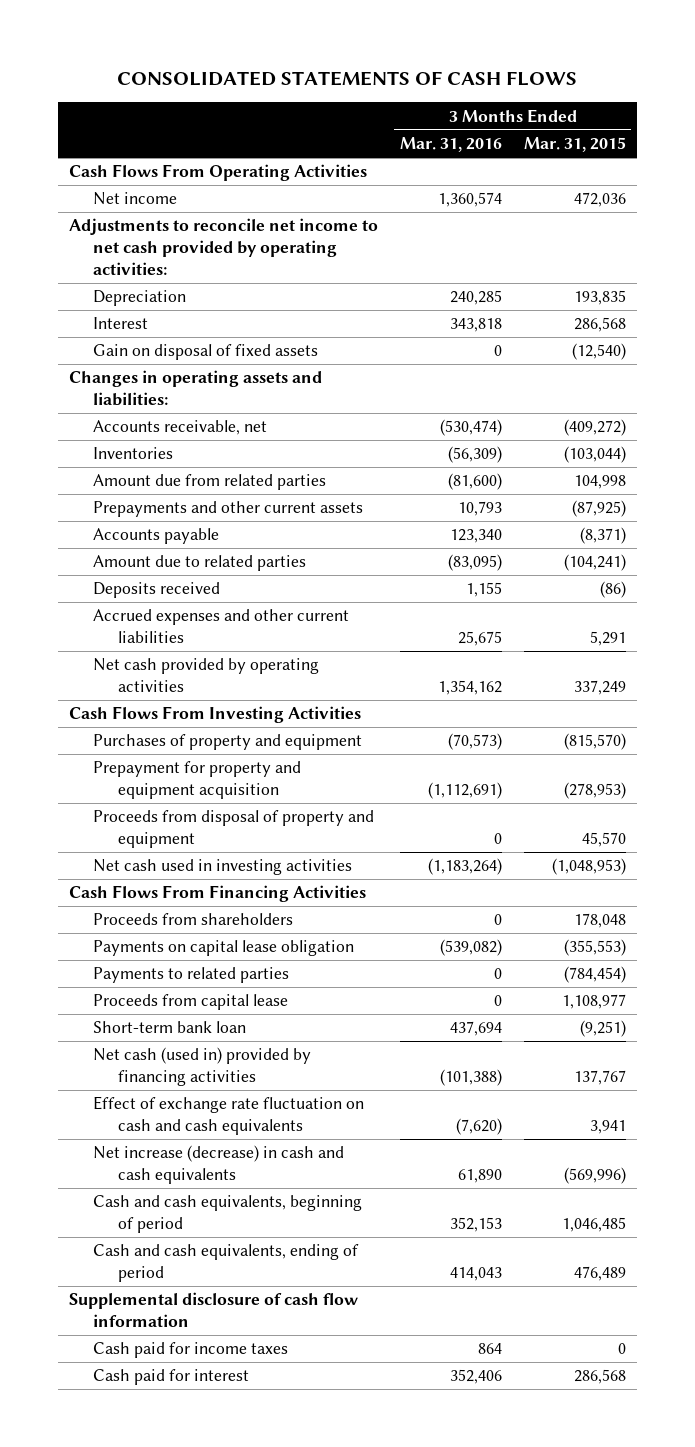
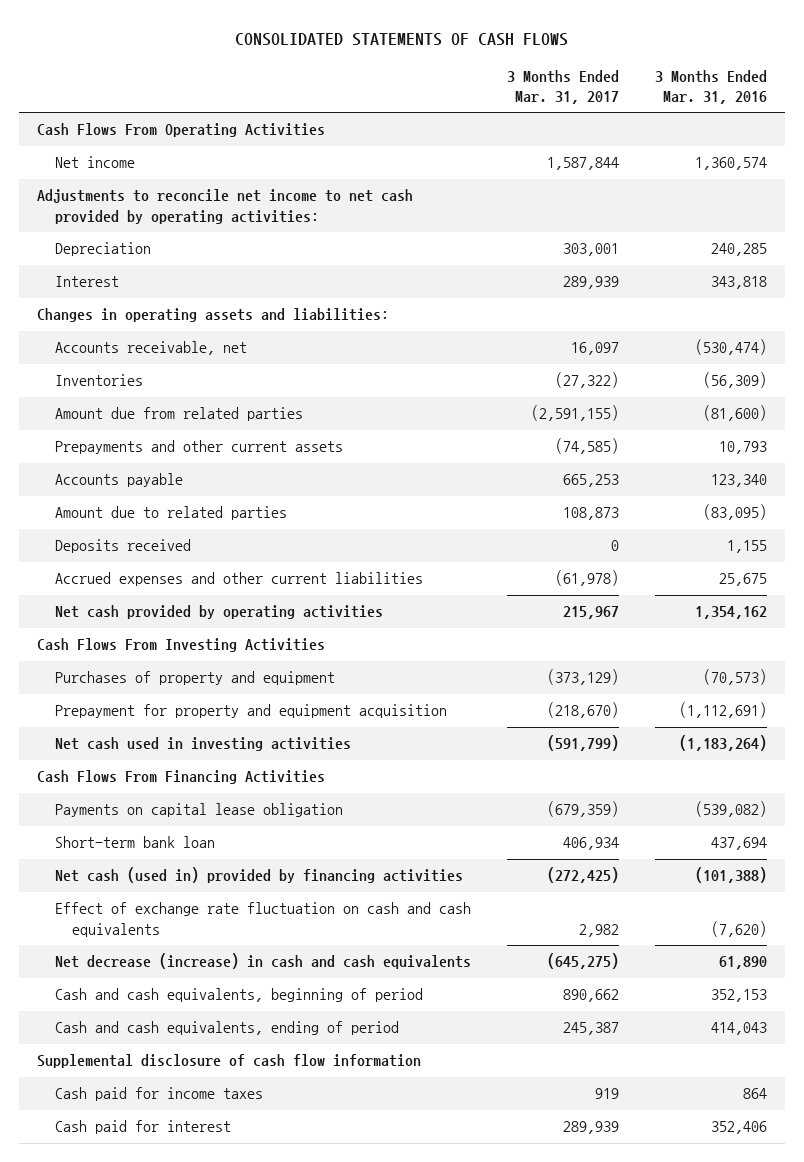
[523,137,626,153] Mar. 31, 2015 -> none
none -> [506,69,619,105] 3 Months Ended Mar. 31, 2017
[93,344,319,361] Gain on disposal of fixed assets -> none
[93,810,375,849] Proceeds from disposal of property and equipment -> none
[93,913,294,926] Proceeds from shareholders -> none
[93,967,290,984] Payments to related parties -> none
[93,994,289,1011] Proceeds from capital lease -> none
[93,1145,345,1185] Net increase (decrease) in cash and cash equivalents -> [54,953,471,970] Net decrease (increase) in cash and cash equivalents

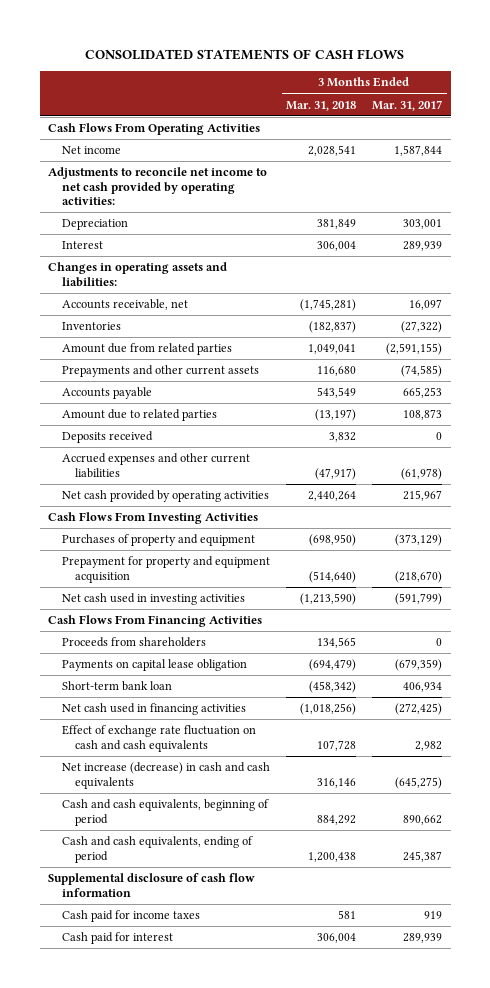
[654,69,767,105] 3 Months Ended Mar. 31, 2016 -> none
none -> [286,100,357,111] Mar. 31, 2018
none -> [61,637,206,648] Proceeds from shareholders
[54,867,463,884] Net cash (used in) provided by financing activities -> [61,703,246,716] Net cash used in financing activities
[54,953,471,970] Net decrease (increase) in cash and cash equivalents -> [61,762,270,789] Net increase (decrease) in cash and cash equivalents

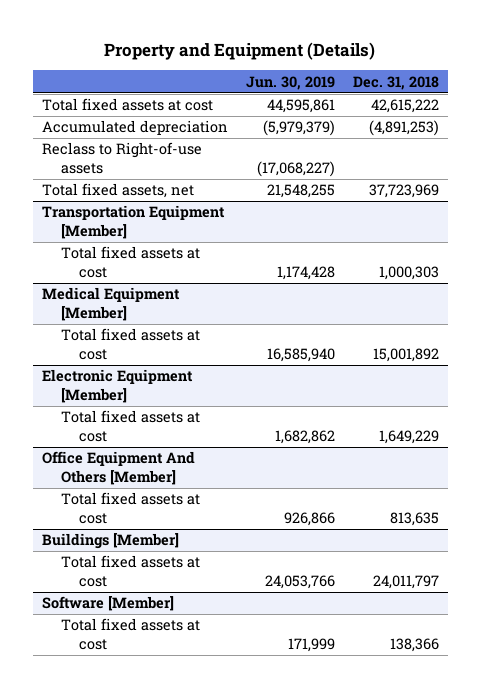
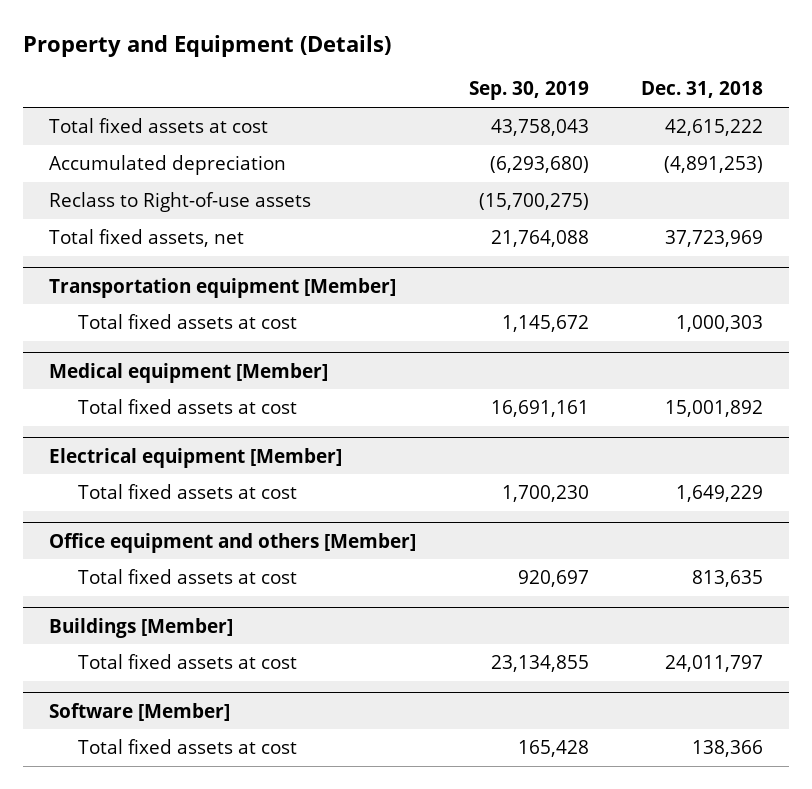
[245,75,335,90] Jun. 30, 2019 -> none
none -> [468,81,589,101] Sep. 30, 2019
[41,205,225,239] Transportation Equipment [Member] -> [49,277,397,298] Transportation equipment [Member]
[41,287,180,321] Medical Equipment [Member] -> [49,362,329,383] Medical equipment [Member]
[41,369,193,403] Electronic Equipment [Member] -> [49,447,343,468] Electrical equipment [Member]
[41,451,195,485] Office Equipment And Others [Member] -> [49,532,417,553] Office equipment and others [Member]

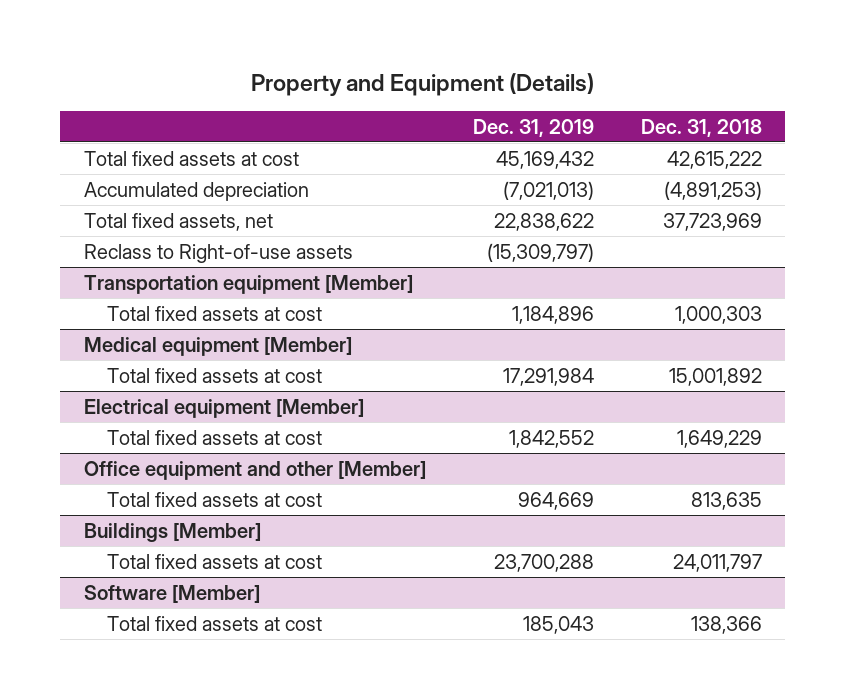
[468,81,589,101] Sep. 30, 2019 -> none
none -> [472,118,594,137] Dec. 31, 2019
[49,192,312,213] Reclass to Right-of-use assets -> [83,243,353,263] Reclass to Right-of-use assets
[49,532,417,553] Office equipment and others [Member] -> [83,460,426,480] Office equipment and other [Member]

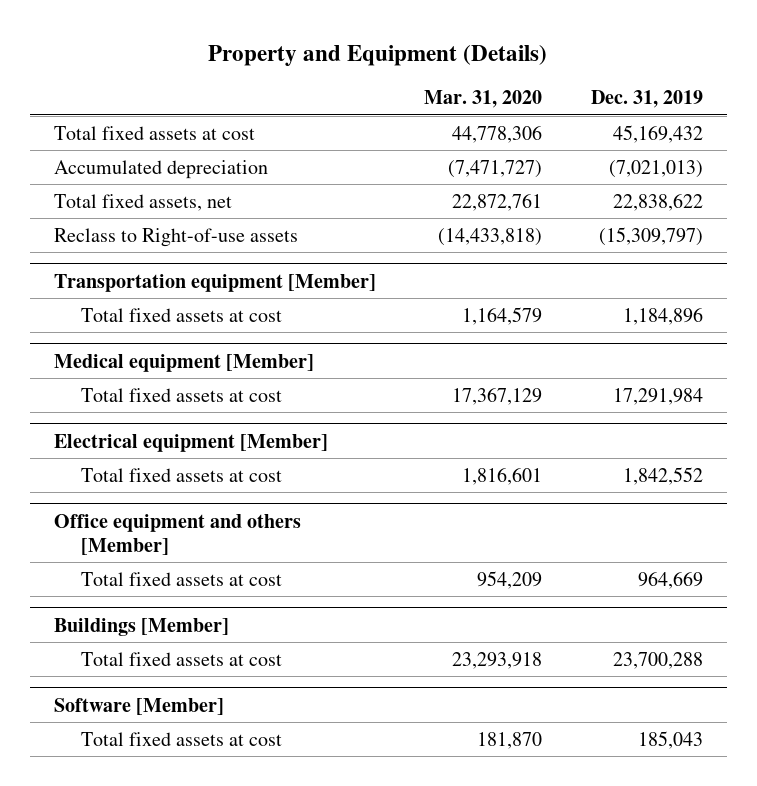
[640,118,762,137] Dec. 31, 2018 -> none
none -> [424,90,543,109] Mar. 31, 2020
[83,460,426,480] Office equipment and other [Member] -> [53,513,301,555] Office equipment and others [Member]

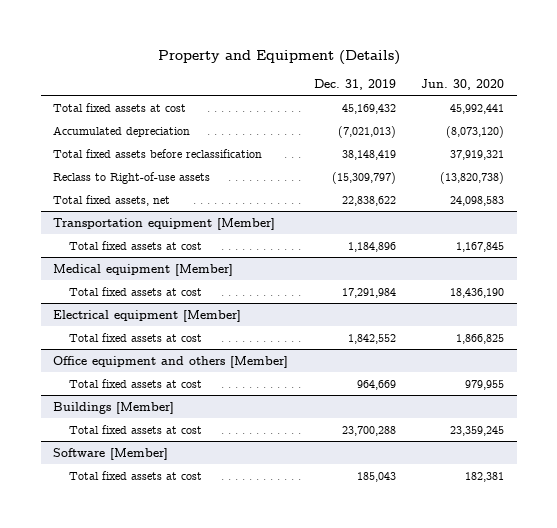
[424,90,543,109] Mar. 31, 2020 -> none
none -> [421,78,505,90] Jun. 30, 2020
none -> [53,148,263,158] Total fixed assets before reclassification
[53,193,232,211] Total fixed assets, net -> [53,194,171,206] Total fixed assets, net

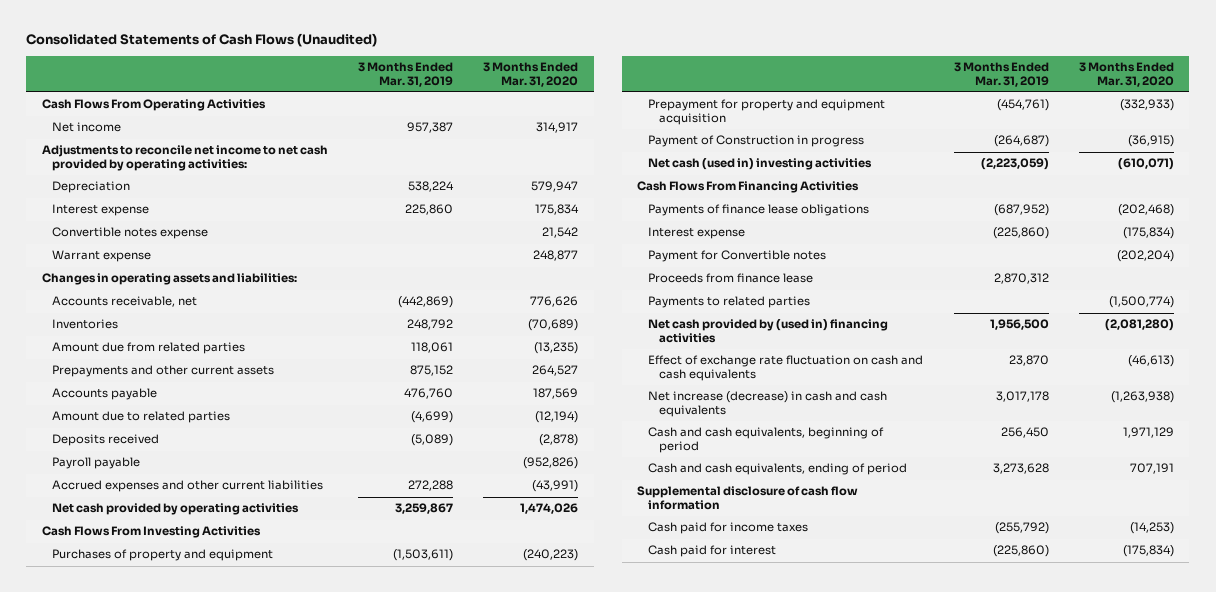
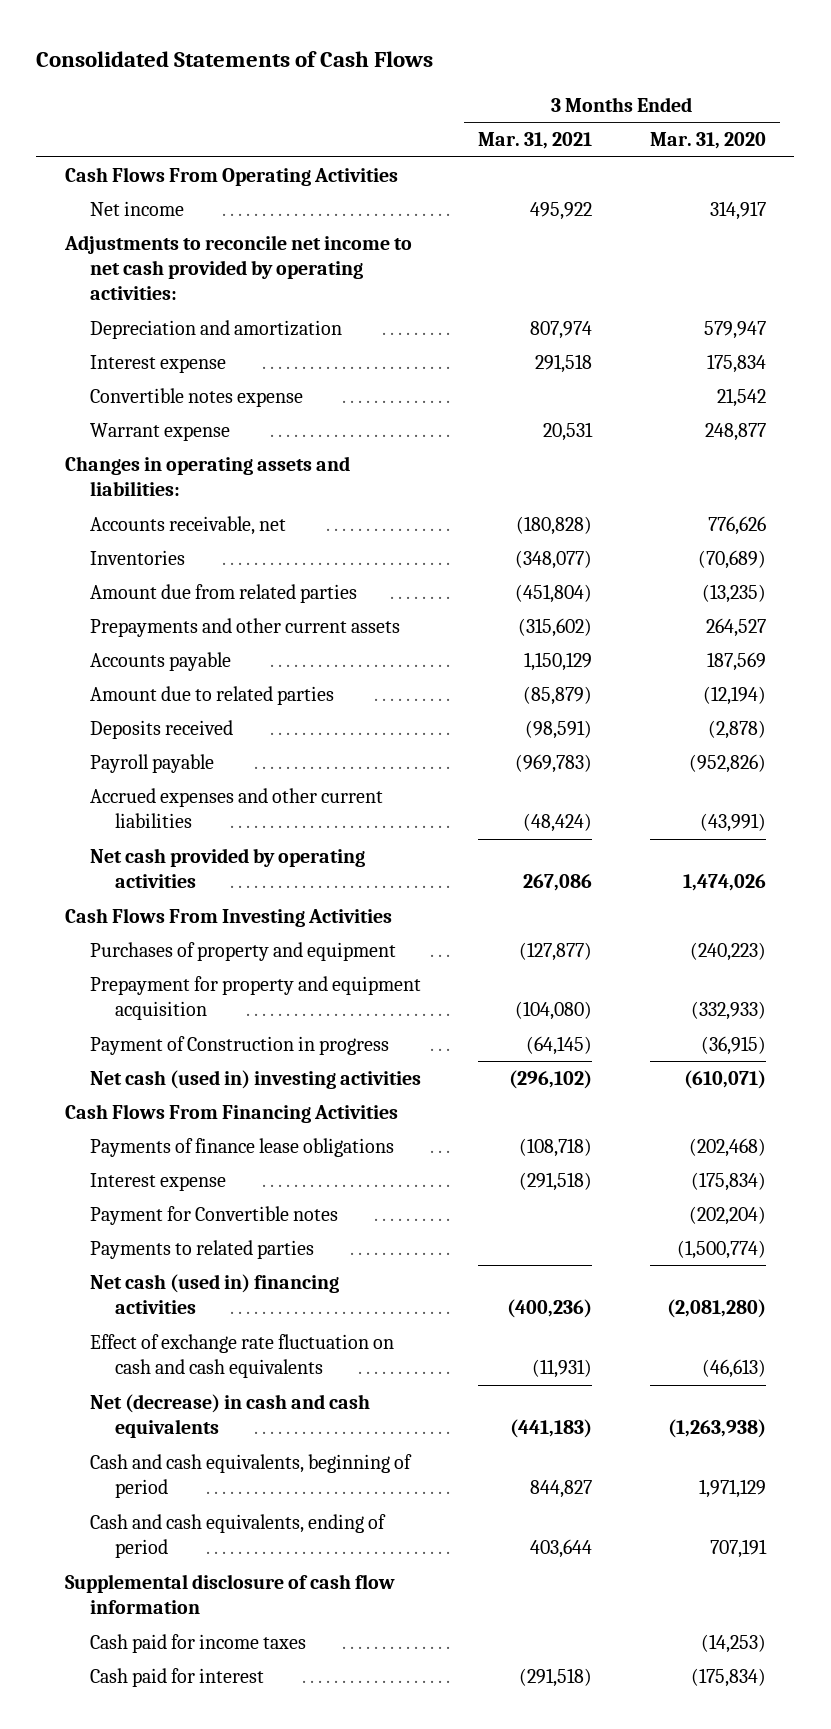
[26,33,378,48] Consolidated Statements of Cash Flows (Unaudited) -> [36,51,434,68] Consolidated Statements of Cash Flows
[357,61,453,87] 3 Months Ended Mar. 31, 2019 -> none
none -> [478,132,593,150] Mar. 31, 2021
[52,181,131,194] Depreciation -> [89,320,342,340] Depreciation and amortization
[647,273,813,284] Proceeds from finance lease -> none
[647,319,888,344] Net cash provided by (used in) financing activities -> [89,1274,339,1315] Net cash (used in) financing activities
[647,391,887,418] Net increase (decrease) in cash and cash equivalents -> [89,1394,370,1439] Net (decrease) in cash and cash equivalents

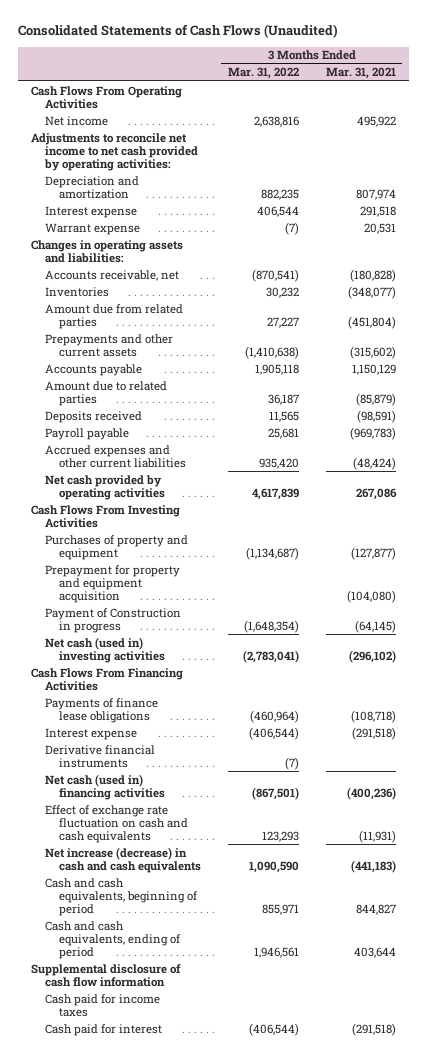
[36,51,434,68] Consolidated Statements of Cash Flows -> [17,24,338,39] Consolidated Statements of Cash Flows (Unaudited)
[649,132,766,150] Mar. 31, 2020 -> none
none -> [227,67,299,80] Mar. 31, 2022
[89,388,303,408] Convertible notes expense -> none
[89,1206,338,1226] Payment for Convertible notes -> none
[89,1240,314,1260] Payments to related parties -> none
none -> [45,744,156,768] Derivative financial instruments
[89,1394,370,1439] Net (decrease) in cash and cash equivalents -> [45,846,202,873] Net increase (decrease) in cash and cash equivalents

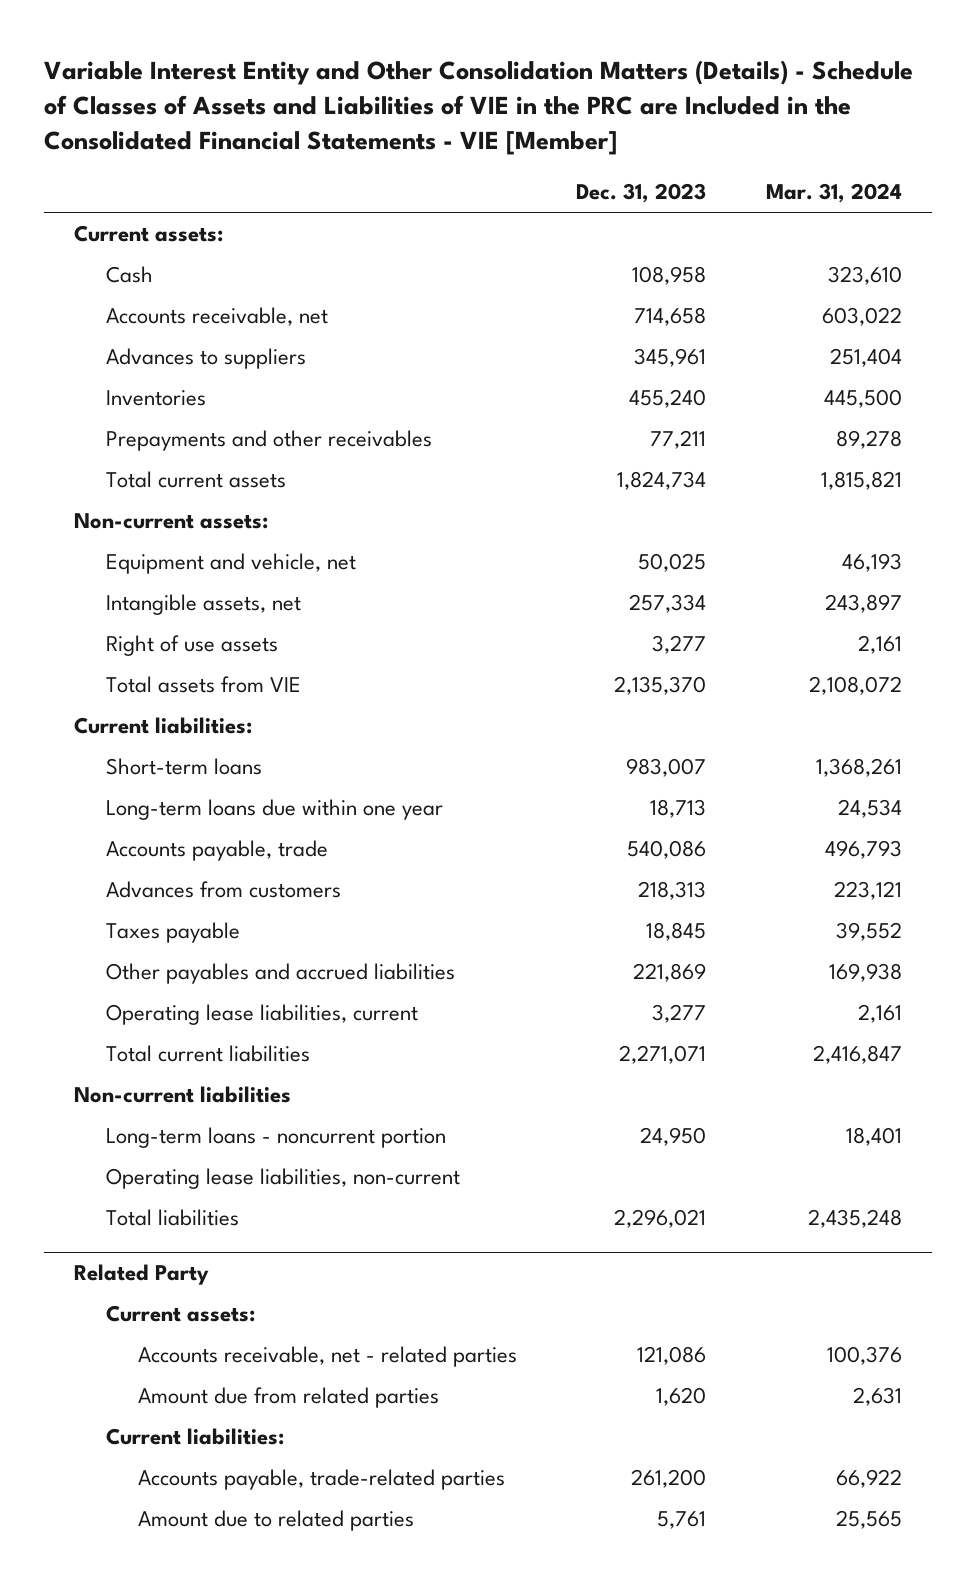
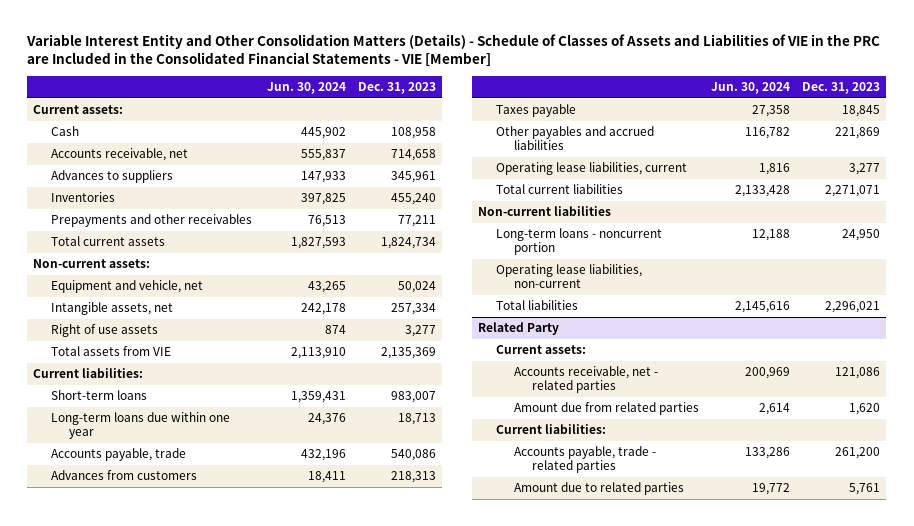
[766,183,903,204] Mar. 31, 2024 -> none
none -> [266,82,346,95] Jun. 30, 2024
[638,552,707,572] 50,025 -> [397,281,436,294] 50,024
[614,675,707,695] 2,135,370 -> [380,347,436,360] 2,135,369
[137,1468,505,1490] Accounts payable, trade-related parties -> [513,446,656,474] Accounts payable, trade - related parties

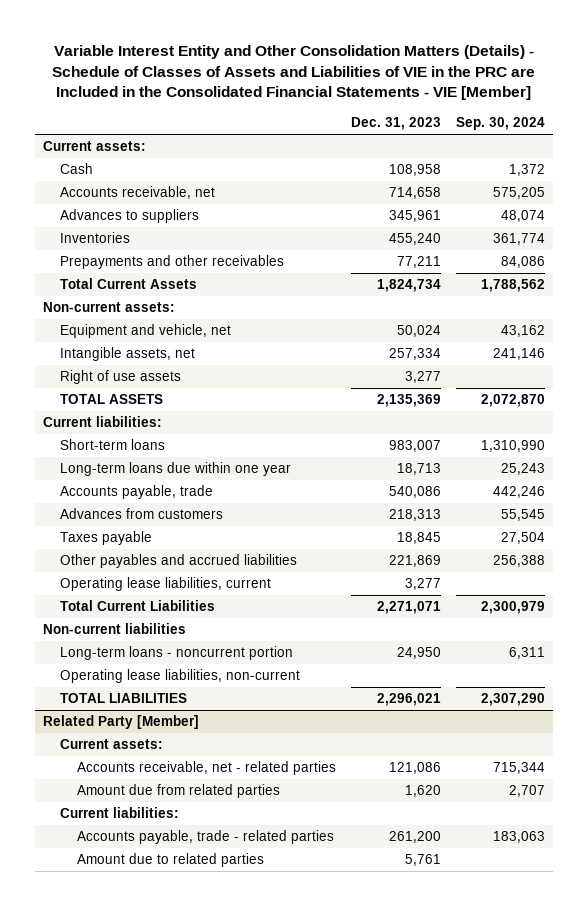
[266,82,346,95] Jun. 30, 2024 -> none
none -> [456,117,546,131] Sep. 30, 2024
[51,236,166,247] Total current assets -> [59,278,197,290] Total Current Assets
[51,346,172,357] Total assets from VIE -> [59,394,163,405] TOTAL ASSETS
[495,184,623,195] Total current liabilities -> [59,600,215,612] Total Current Liabilities
[495,300,578,311] Total liabilities -> [59,693,187,704] TOTAL LIABILITIES
[477,322,559,336] Related Party -> [42,715,199,730] Related Party [Member]

